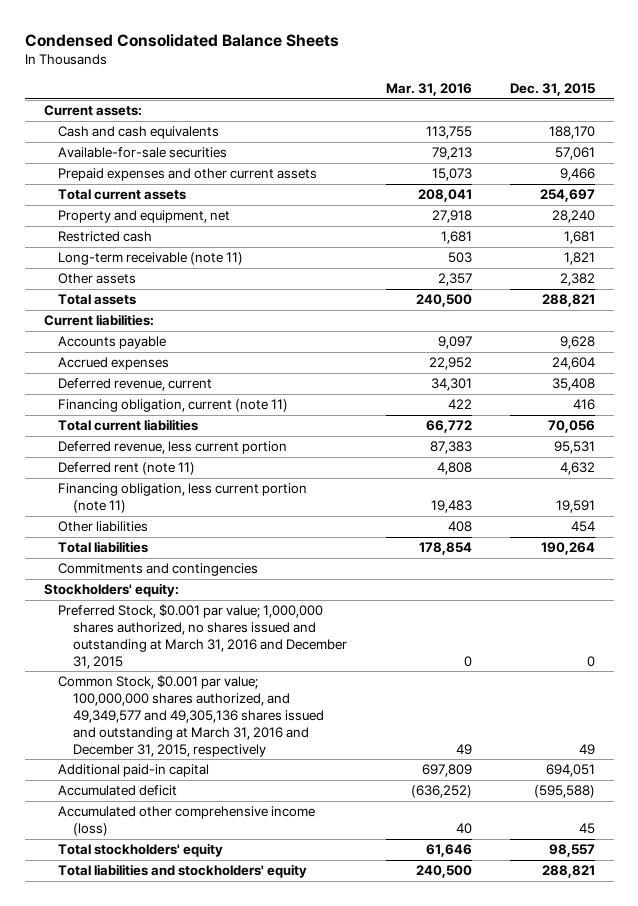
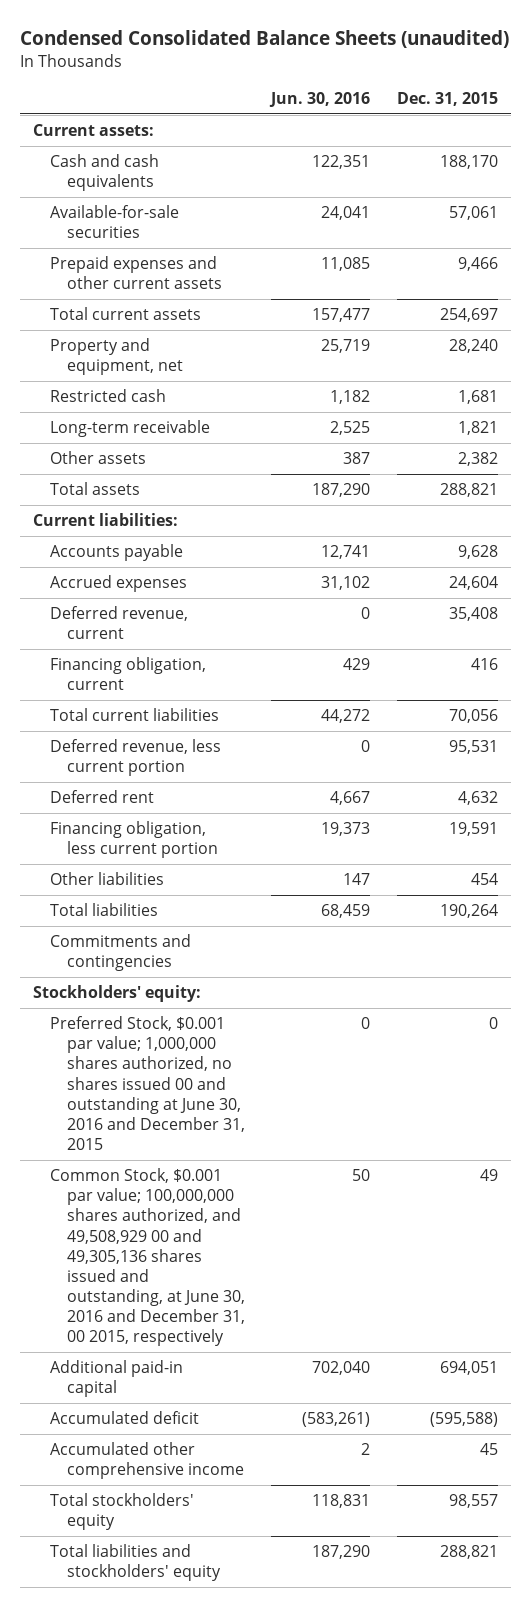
[24,33,339,47] Condensed Consolidated Balance Sheets -> [19,29,509,48] Condensed Consolidated Balance Sheets (unaudited)
[385,83,472,97] Mar. 31, 2016 -> none
none -> [269,91,371,107] Jun. 30, 2016
[58,252,244,266] Long-term receivable (note 11) -> [50,420,211,438] Long-term receivable
[58,399,289,413] Financing obligation, current (note 11) -> [50,657,207,691] Financing obligation, current
[58,462,196,476] Deferred rent (note 11) -> [50,790,155,804] Deferred rent
[58,483,308,514] Financing obligation, less current portion (note 11) -> [50,821,219,859] Financing obligation, less current portion
[58,604,348,669] Preferred Stock, $0.001 par value; 1,000,000 shares authorized, no shares issued and outstanding at March 31, 2016 and December 31, 2015 -> [50,1016,246,1150] Preferred Stock, $0.001 par value; 1,000,000 shares authorized, no shares issued 00 and outstanding at June 30, 2016 and December 31, 2015
[58,675,325,757] Common Stock, $0.001 par value; 100,000,000 shares authorized, and 49,349,577 and 49,305,136 shares issued and outstanding at March 31, 2016 and December 31, 2015, respectively -> [50,1168,246,1346] Common Stock, $0.001 par value; 100,000,000 shares authorized, and 49,508,929 00 and 49,305,136 shares issued and outstanding, at June 30, 2016 and December 31, 00 2015, respectively
[58,806,316,837] Accumulated other comprehensive income (loss) -> [50,1442,245,1480] Accumulated other comprehensive income

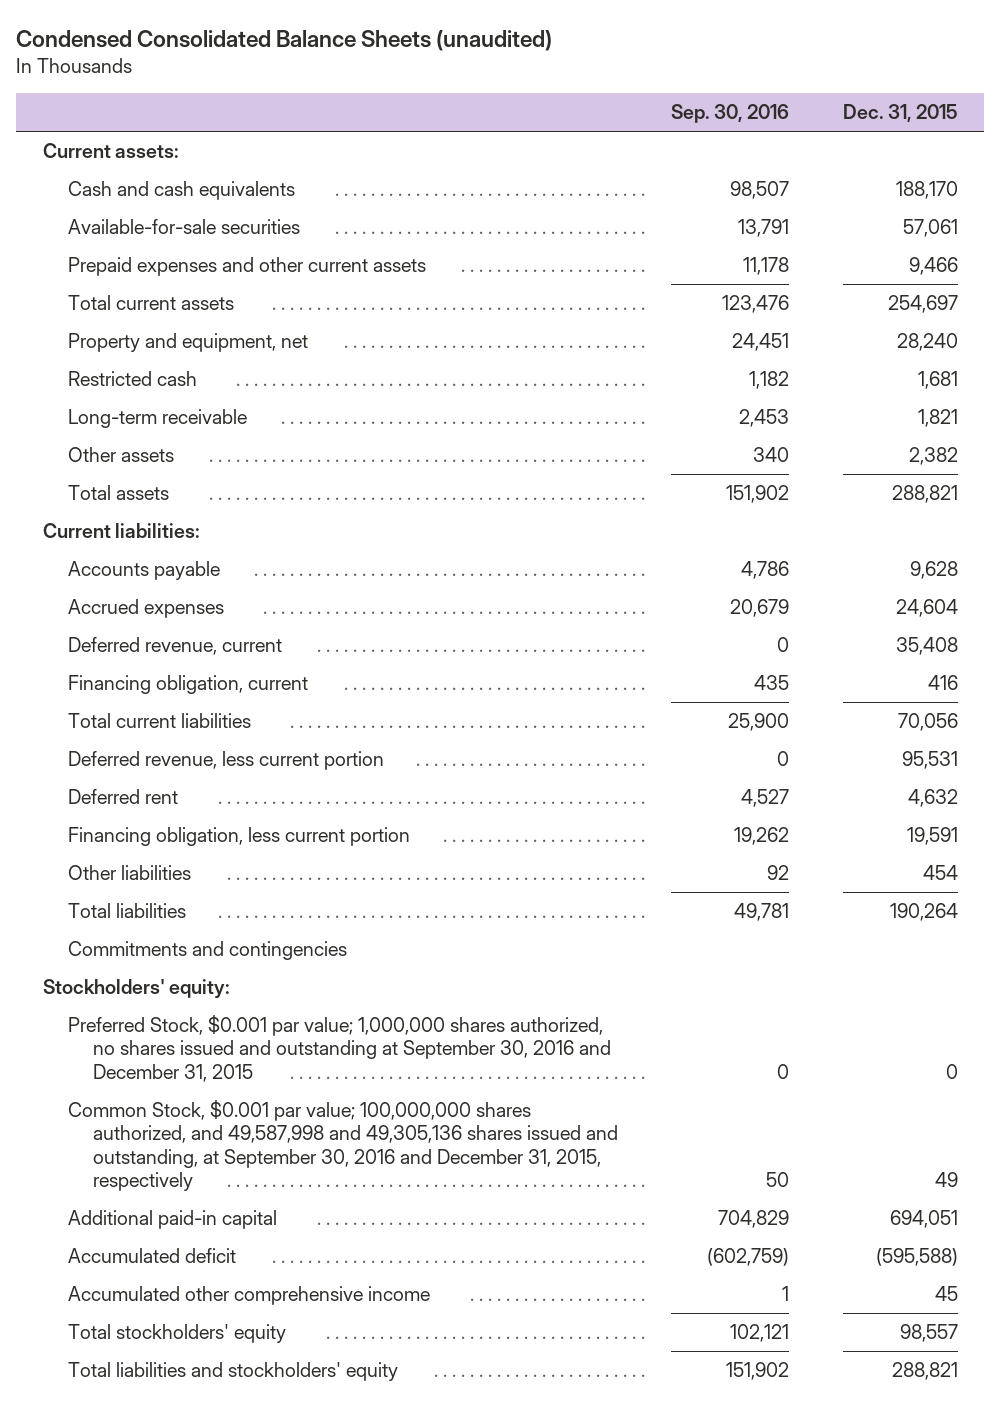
[269,91,371,107] Jun. 30, 2016 -> none
none -> [671,103,790,123] Sep. 30, 2016
[50,1016,246,1150] Preferred Stock, $0.001 par value; 1,000,000 shares authorized, no shares issued 00 and outstanding at June 30, 2016 and December 31, 2015 -> [68,1015,612,1082] Preferred Stock, $0.001 par value; 1,000,000 shares authorized, no shares issued and outstanding at September 30, 2016 and December 31, 2015
[50,1168,246,1346] Common Stock, $0.001 par value; 100,000,000 shares authorized, and 49,508,929 00 and 49,305,136 shares issued and outstanding, at June 30, 2016 and December 31, 00 2015, respectively -> [68,1100,619,1191] Common Stock, $0.001 par value; 100,000,000 shares authorized, and 49,587,998 and 49,305,136 shares issued and outstanding, at September 30, 2016 and December 31, 2015, respectively

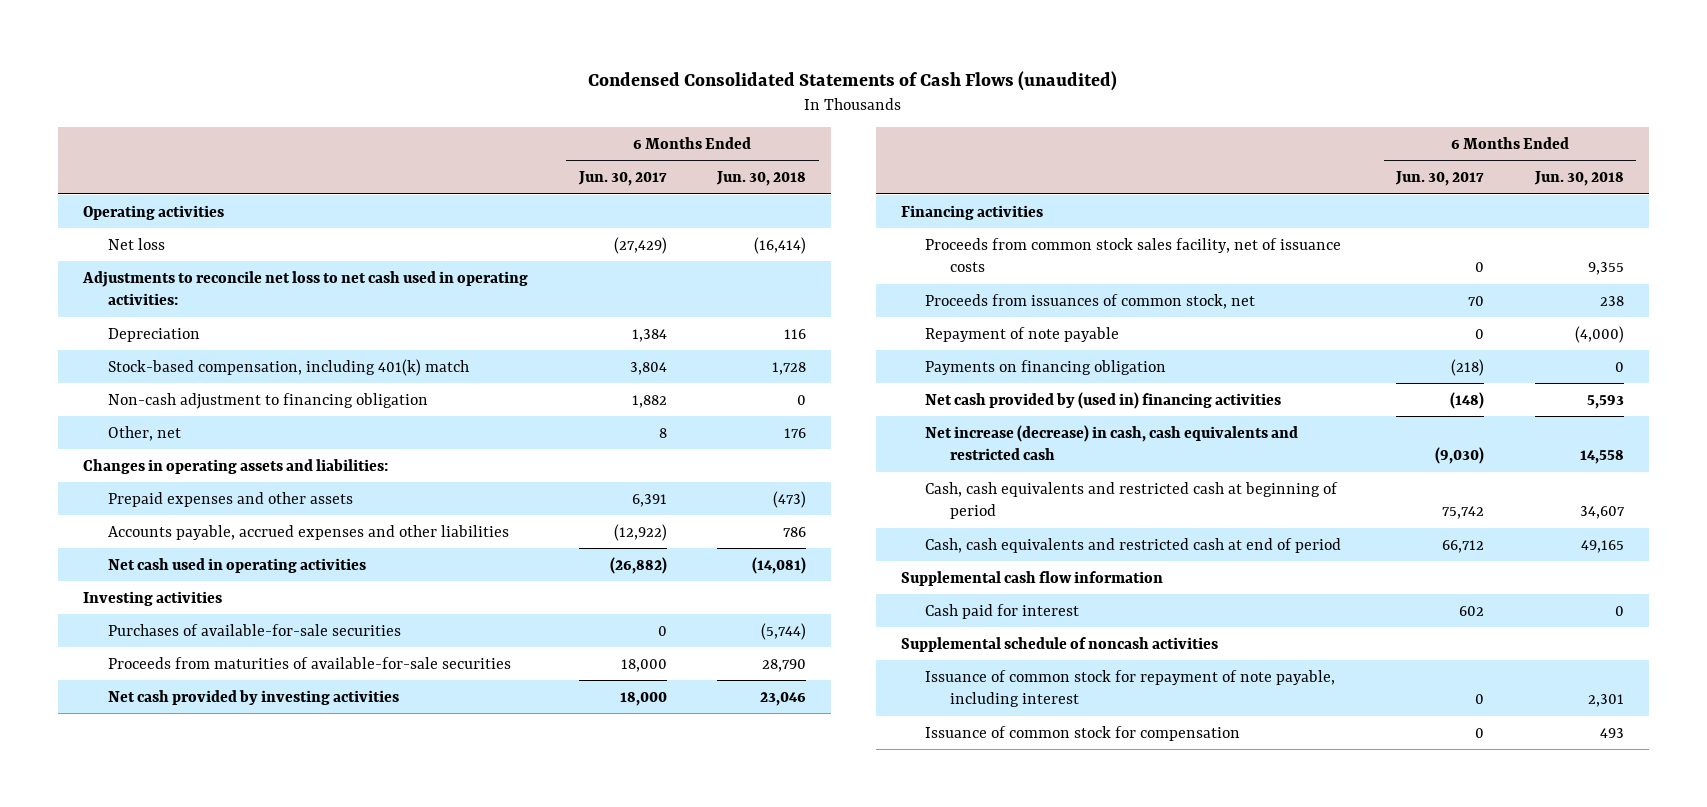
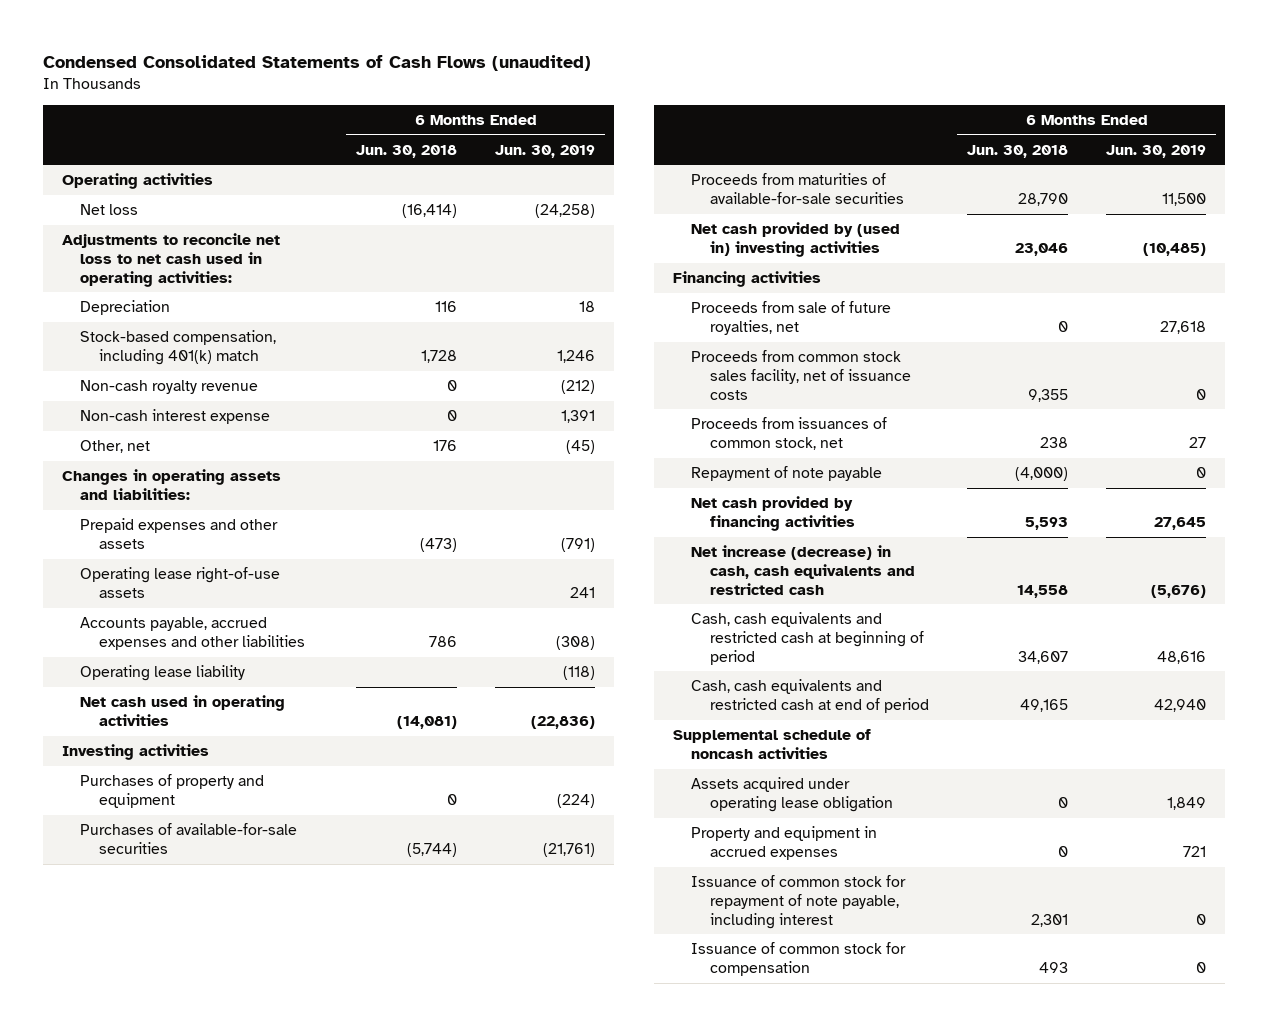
[577,171,667,187] Jun. 30, 2017 -> none
none -> [495,144,596,158] Jun. 30, 2019
[107,392,428,409] Non-cash adjustment to financing obligation -> none
none -> [80,380,259,395] Non-cash royalty revenue
none -> [80,409,271,425] Non-cash interest expense
none -> [80,567,281,598] Operating lease right-of-use assets
none -> [80,665,246,682] Operating lease liability
none -> [80,774,265,808] Purchases of property and equipment
[107,689,399,705] Net cash provided by investing activities -> [691,222,901,257] Net cash provided by (used in) investing activities
none -> [691,301,892,335] Proceeds from sale of future royalties, net
[925,359,1167,375] Payments on financing obligation -> none
[925,391,1282,409] Net cash provided by (used in) financing activities -> [691,496,855,531] Net cash provided by financing activities
[900,570,1163,586] Supplemental cash flow information -> none
[925,603,1080,619] Cash paid for interest -> none
none -> [691,777,893,812] Assets acquired under operating lease obligation
none -> [691,826,878,860] Property and equipment in accrued expenses

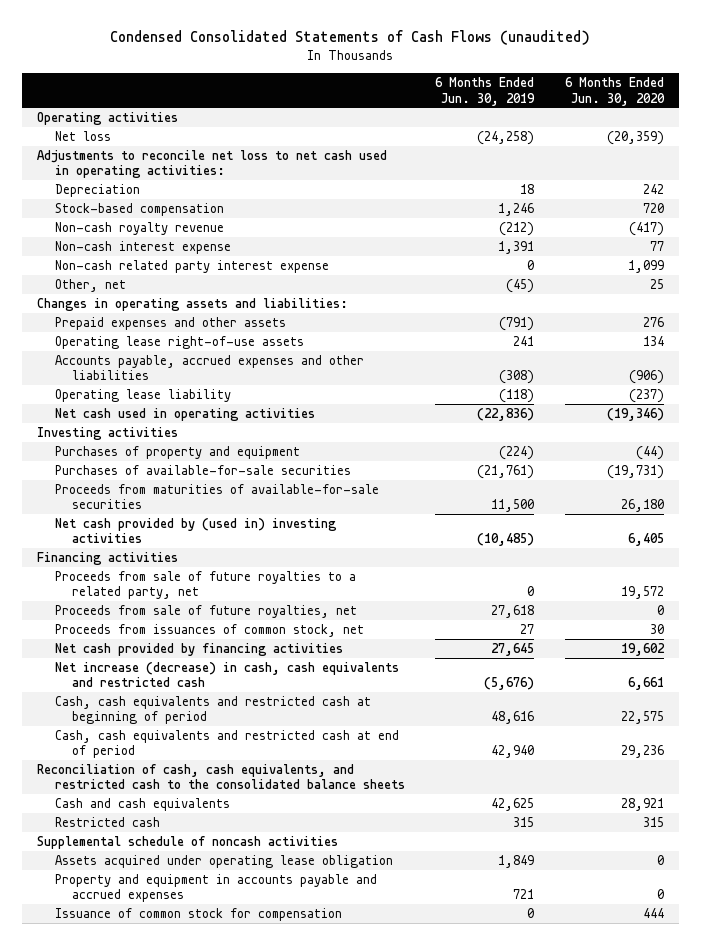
[355,144,457,158] Jun. 30, 2018 -> none
none -> [564,77,665,106] 6 Months Ended Jun. 30, 2020
[80,330,277,365] Stock-based compensation, including 401(k) match -> [54,202,224,216] Stock-based compensation
none -> [54,259,329,273] Non-cash related party interest expense
none -> [54,570,356,600] Proceeds from sale of future royalties to a related party, net
[691,350,911,400] Proceeds from common stock sales facility, net of issuance costs -> none
[691,466,883,482] Repayment of note payable -> none
none -> [37,763,405,790] Reconciliation of cash, cash equivalents, and restricted cash to the consolidated balance sheets
none -> [54,797,230,811] Cash and cash equivalents
none -> [54,816,160,827] Restricted cash
[691,875,907,929] Issuance of common stock for repayment of note payable, including interest -> none
[691,826,878,860] Property and equipment in accrued expenses -> [54,873,377,903] Property and equipment in accounts payable and accrued expenses

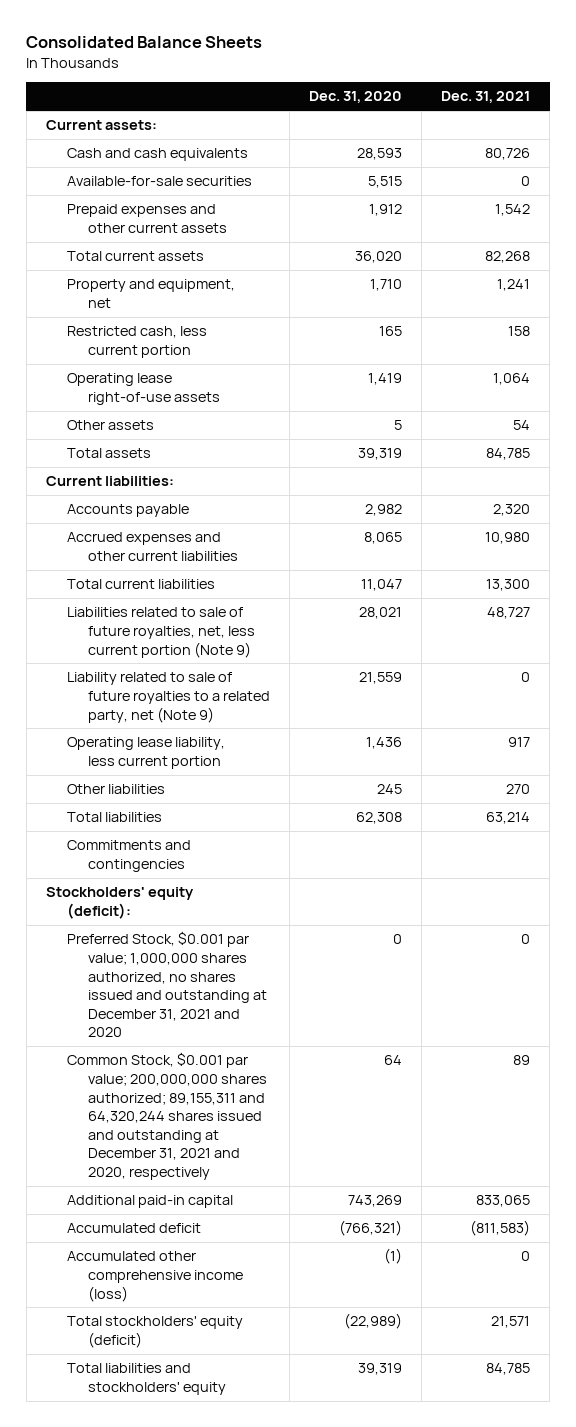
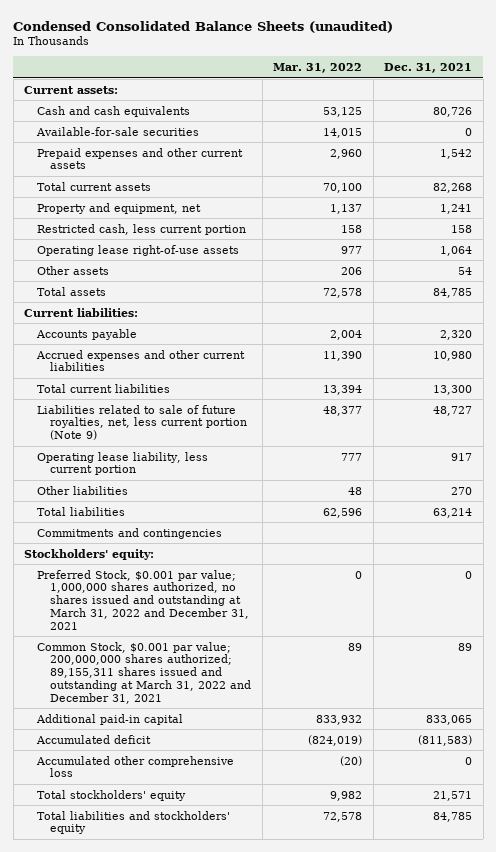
[26,36,263,49] Consolidated Balance Sheets -> [13,20,394,33] Condensed Consolidated Balance Sheets (unaudited)
[309,91,403,104] Dec. 31, 2020 -> none
none -> [273,63,363,74] Mar. 31, 2022
[67,672,271,723] Liability related to sale of future royalties to a related party, net (Note 9) -> none
[45,887,194,919] Stockholders' equity (deficit): -> [24,548,155,560] Stockholders' equity:
[67,931,268,1038] Preferred Stock, $0.001 par value; 1,000,000 shares authorized, no shares issued and outstanding at December 31, 2021 and 2020 -> [37,569,250,630] Preferred Stock, $0.001 par value; 1,000,000 shares authorized, no shares issued and outstanding at March 31, 2022 and December 31, 2021
[67,1052,268,1181] Common Stock, $0.001 par value; 200,000,000 shares authorized; 89,155,311 and 64,320,244 shares issued and outstanding at December 31, 2021 and 2020, respectively -> [37,641,252,704] Common Stock, $0.001 par value; 200,000,000 shares authorized; 89,155,311 shares issued and outstanding at March 31, 2022 and December 31, 2021
[67,1251,244,1302] Accumulated other comprehensive income (loss) -> [36,755,235,778] Accumulated other comprehensive loss
[67,1316,244,1348] Total stockholders' equity (deficit) -> [37,789,187,801] Total stockholders' equity

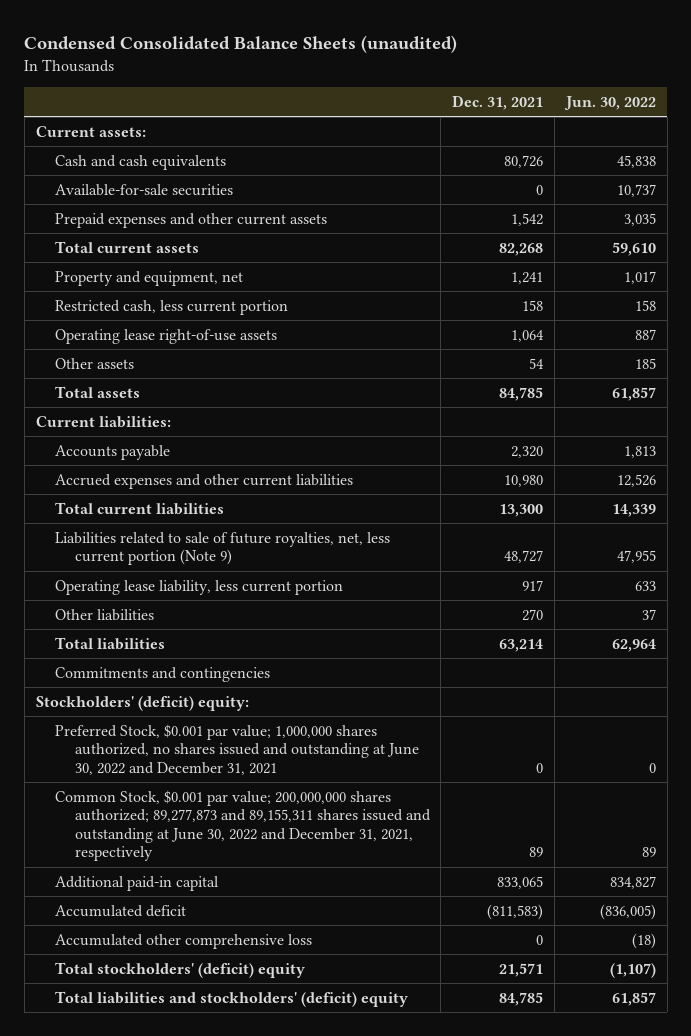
[273,63,363,74] Mar. 31, 2022 -> none
none -> [563,95,656,110] Jun. 30, 2022
[24,548,155,560] Stockholders' equity: -> [35,695,249,711] Stockholders' (deficit) equity:
[37,569,250,630] Preferred Stock, $0.001 par value; 1,000,000 shares authorized, no shares issued and outstanding at March 31, 2022 and December 31, 2021 -> [55,723,419,775] Preferred Stock, $0.001 par value; 1,000,000 shares authorized, no shares issued and outstanding at June 30, 2022 and December 31, 2021
[37,641,252,704] Common Stock, $0.001 par value; 200,000,000 shares authorized; 89,155,311 shares issued and outstanding at March 31, 2022 and December 31, 2021 -> [55,789,431,862] Common Stock, $0.001 par value; 200,000,000 shares authorized; 89,277,873 and 89,155,311 shares issued and outstanding at June 30, 2022 and December 31, 2021, respectively
[37,789,187,801] Total stockholders' equity -> [55,961,306,978] Total stockholders' (deficit) equity
[37,810,231,835] Total liabilities and stockholders' equity -> [55,990,409,1007] Total liabilities and stockholders' (deficit) equity

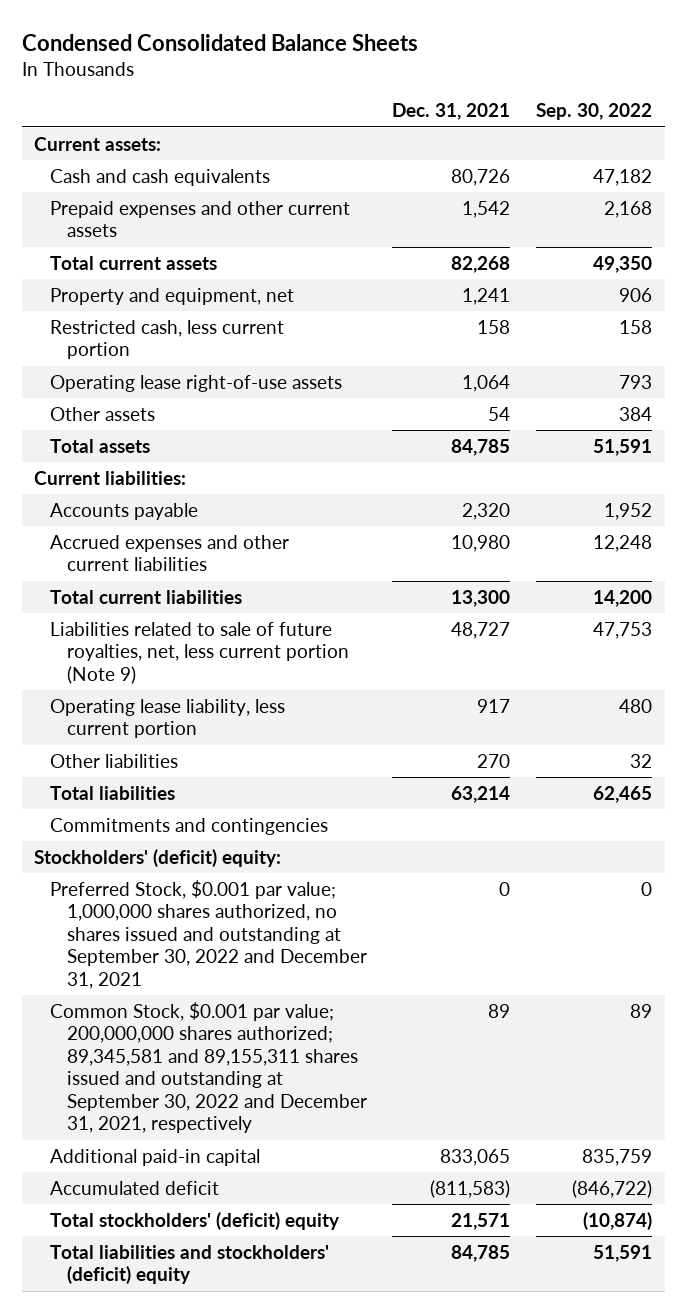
[24,35,458,54] Condensed Consolidated Balance Sheets (unaudited) -> [21,33,418,51] Condensed Consolidated Balance Sheets
[563,95,656,110] Jun. 30, 2022 -> none
none -> [535,103,652,121] Sep. 30, 2022
[55,183,234,196] Available-for-sale securities -> none
[55,723,419,775] Preferred Stock, $0.001 par value; 1,000,000 shares authorized, no shares issued and outstanding at June 30, 2022 and December 31, 2021 -> [50,879,367,989] Preferred Stock, $0.001 par value; 1,000,000 shares authorized, no shares issued and outstanding at September 30, 2022 and December 31, 2021
[55,789,431,862] Common Stock, $0.001 par value; 200,000,000 shares authorized; 89,277,873 and 89,155,311 shares issued and outstanding at June 30, 2022 and December 31, 2021, respectively -> [50,1001,367,1134] Common Stock, $0.001 par value; 200,000,000 shares authorized; 89,345,581 and 89,155,311 shares issued and outstanding at September 30, 2022 and December 31, 2021, respectively
[55,933,313,949] Accumulated other comprehensive loss -> none

